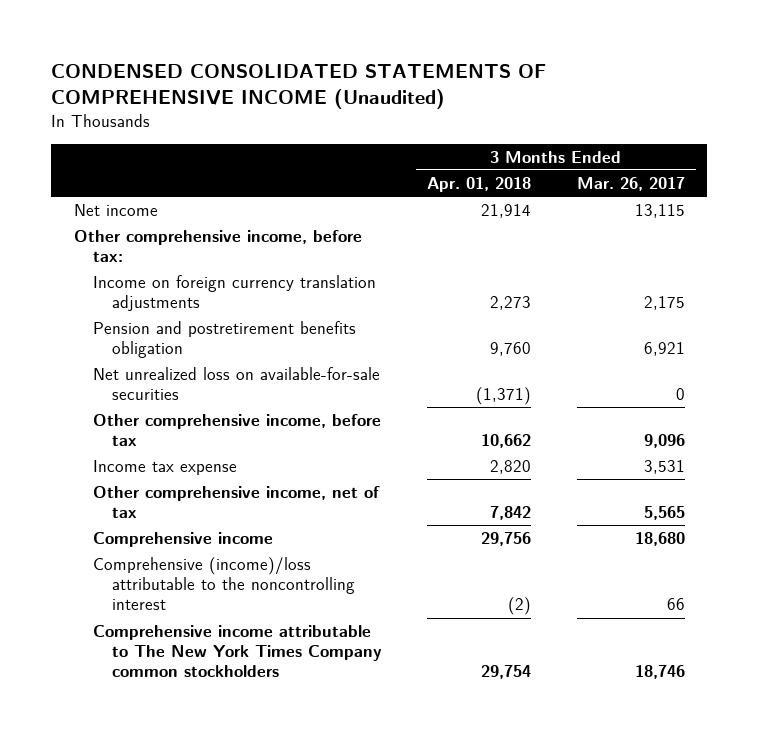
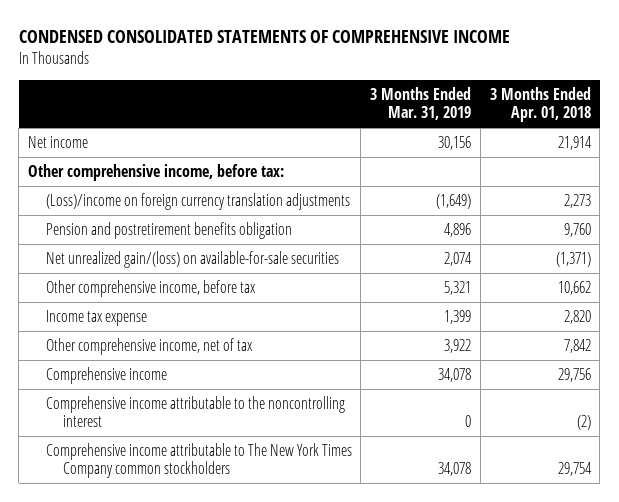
[51,63,547,109] CONDENSED CONSOLIDATED STATEMENTS OF COMPREHENSIVE INCOME (Unaudited) -> [18,30,510,44] CONDENSED CONSOLIDATED STATEMENTS OF COMPREHENSIVE INCOME
[576,176,685,191] Mar. 26, 2017 -> none
none -> [370,87,472,121] 3 Months Ended Mar. 31, 2019
[92,274,376,312] Income on foreign currency translation adjustments -> [45,193,350,211] (Loss)/income on foreign currency translation adjustments
[92,366,380,401] Net unrealized loss on available-for-sale securities -> [45,251,339,269] Net unrealized gain/(loss) on available-for-sale securities
[92,556,355,611] Comprehensive (income)/loss attributable to the noncontrolling interest -> [45,396,345,428] Comprehensive income attributable to the noncontrolling interest

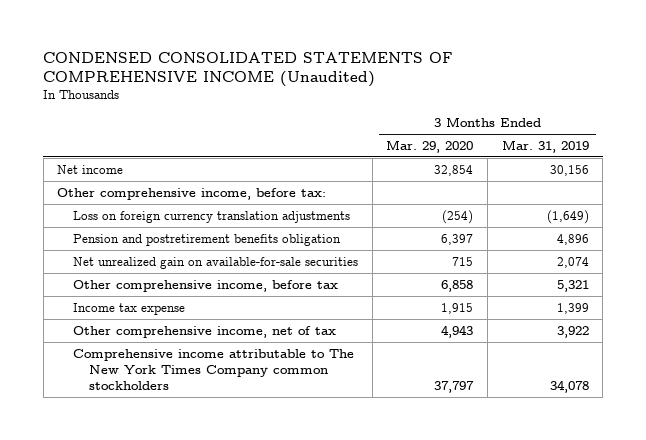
[18,30,510,44] CONDENSED CONSOLIDATED STATEMENTS OF COMPREHENSIVE INCOME -> [43,51,454,87] CONDENSED CONSOLIDATED STATEMENTS OF COMPREHENSIVE INCOME (Unaudited)
[489,87,591,123] 3 Months Ended Apr. 01, 2018 -> none
none -> [386,139,474,153] Mar. 29, 2020
[45,193,350,211] (Loss)/income on foreign currency translation adjustments -> [73,210,351,223] Loss on foreign currency translation adjustments
[45,251,339,269] Net unrealized gain/(loss) on available-for-sale securities -> [73,256,359,269] Net unrealized gain on available-for-sale securities
[45,367,167,385] Comprehensive income -> none
[45,396,345,428] Comprehensive income attributable to the noncontrolling interest -> none

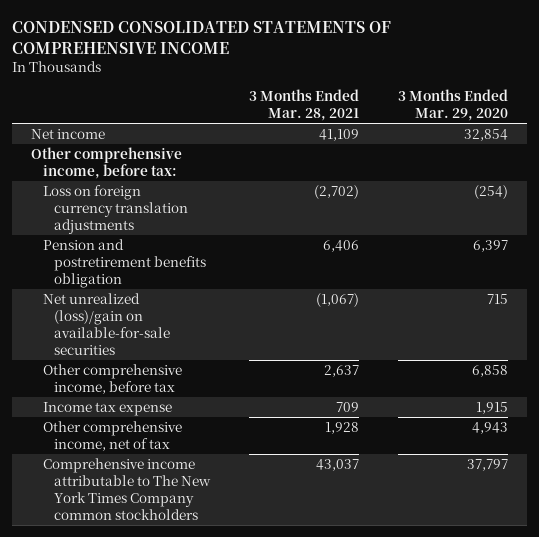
[43,51,454,87] CONDENSED CONSOLIDATED STATEMENTS OF COMPREHENSIVE INCOME (Unaudited) -> [11,21,391,55] CONDENSED CONSOLIDATED STATEMENTS OF COMPREHENSIVE INCOME
[501,139,589,153] Mar. 31, 2019 -> none
none -> [249,89,360,121] 3 Months Ended Mar. 28, 2021
[73,256,359,269] Net unrealized gain on available-for-sale securities -> [42,293,171,355] Net unrealized (loss)/gain on available-for-sale securities

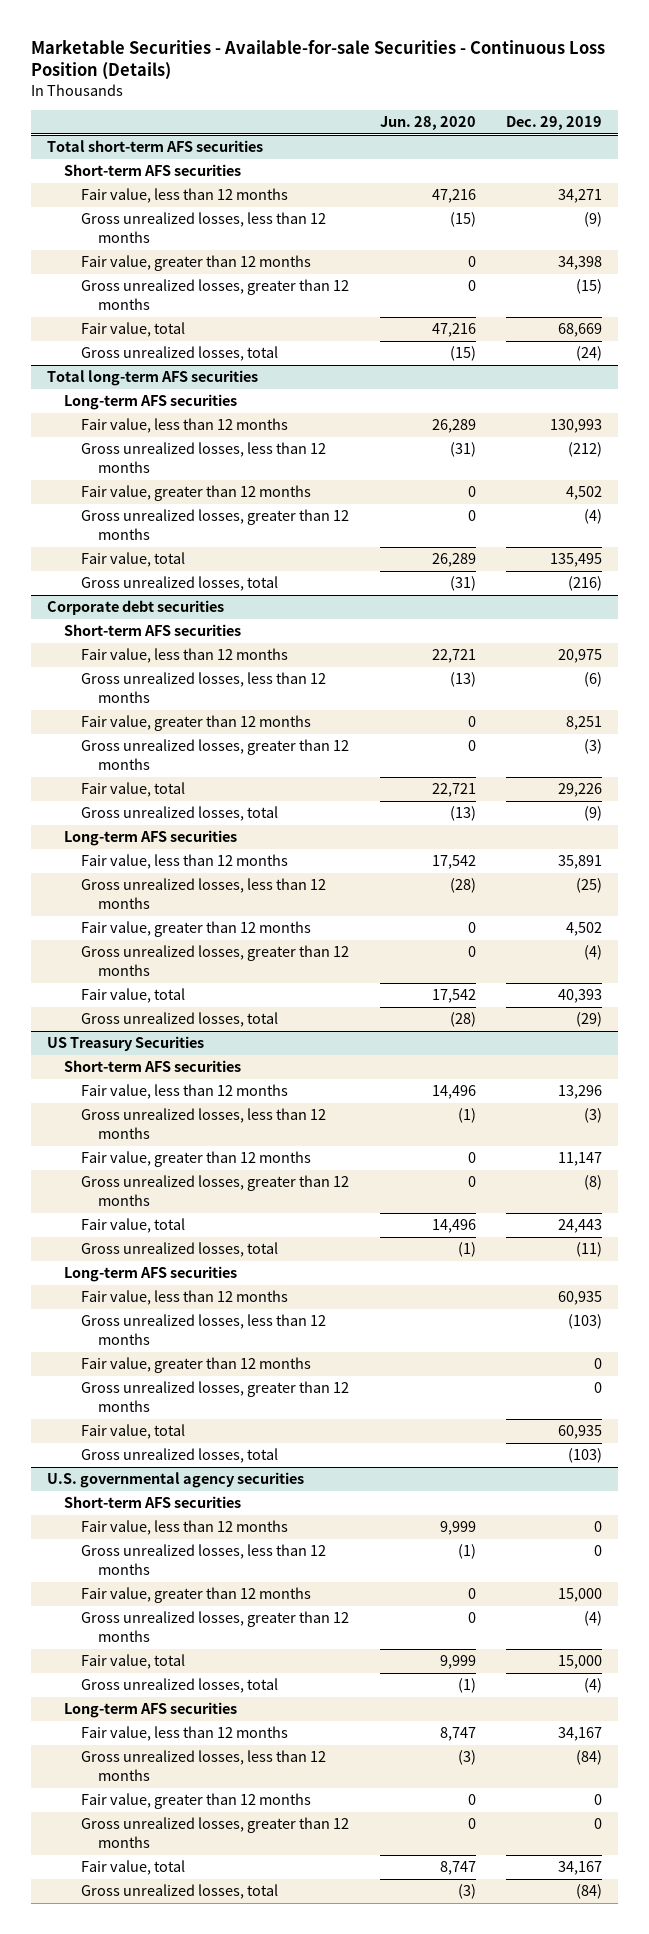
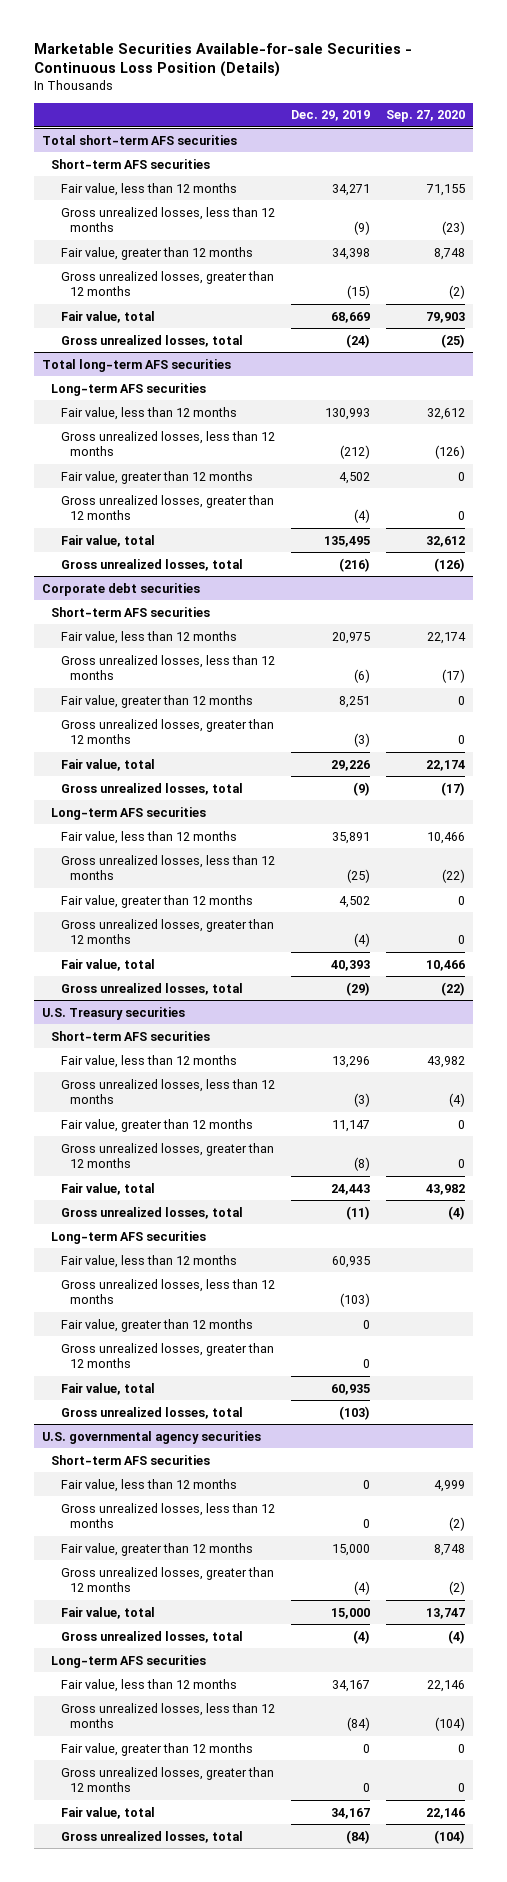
[31,39,606,81] Marketable Securities - Available-for-sale Securities - Continuous Loss Position (Details) -> [34,42,413,78] Marketable Securities Available-for-sale Securities - Continuous Loss Position (Details)
[379,116,476,131] Jun. 28, 2020 -> none
none -> [385,110,465,123] Sep. 27, 2020
[46,1036,204,1052] US Treasury Securities -> [42,1006,186,1020] U.S. Treasury securities

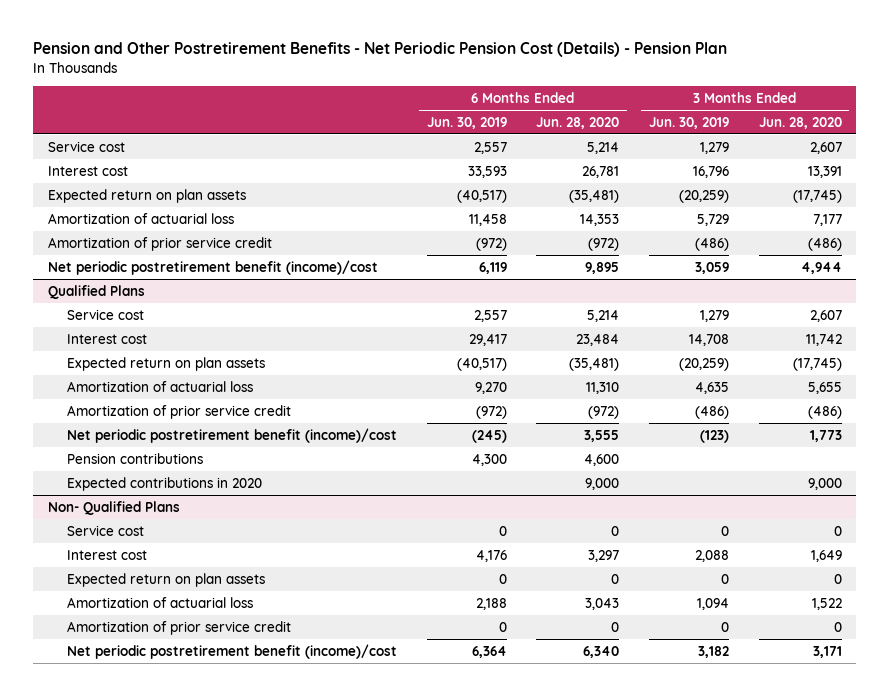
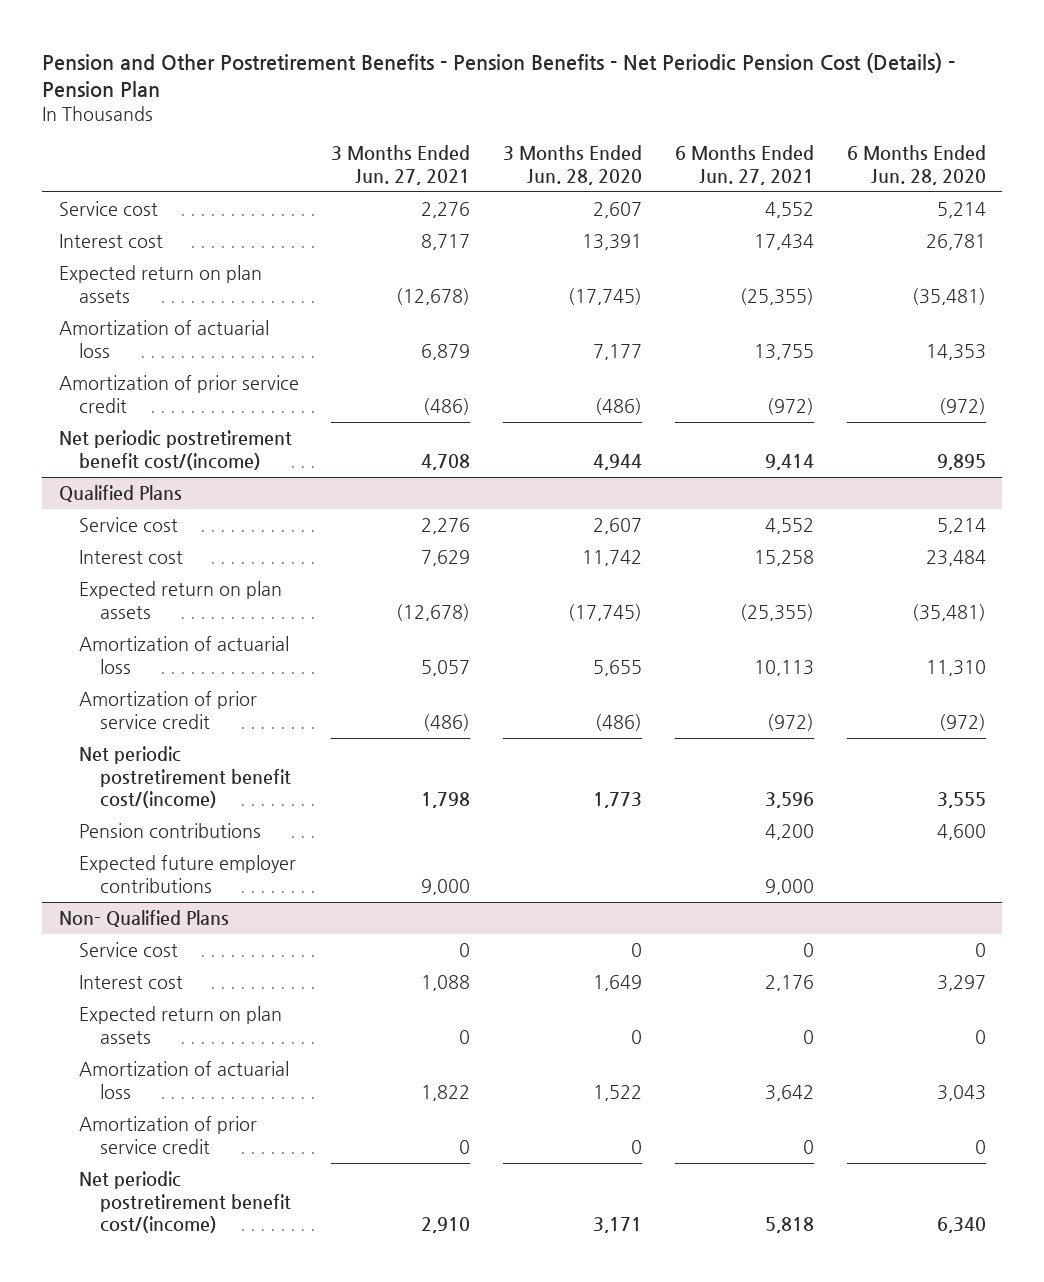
[33,42,728,58] Pension and Other Postretirement Benefits - Net Periodic Pension Cost (Details) - Pension Plan -> [42,53,956,98] Pension and Other Postretirement Benefits - Pension Benefits - Net Periodic Pension Cost (Details) - Pension Plan
[426,116,507,129] Jun. 30, 2019 -> none
[648,116,729,129] Jun. 30, 2019 -> none
none -> [331,145,471,185] 3 Months Ended Jun. 27, 2021
none -> [674,145,814,185] 6 Months Ended Jun. 27, 2021
[48,259,379,275] Net periodic postretirement benefit (income)/cost -> [58,430,292,470] Net periodic postretirement benefit cost/(income)
[66,427,397,443] Net periodic postretirement benefit (income)/cost -> [79,746,291,808] Net periodic postretirement benefit cost/(income)
[66,476,262,491] Expected contributions in 2020 -> none
none -> [79,855,297,893] Expected future employer contributions
[66,643,397,659] Net periodic postretirement benefit (income)/cost -> [79,1171,291,1233] Net periodic postretirement benefit cost/(income)

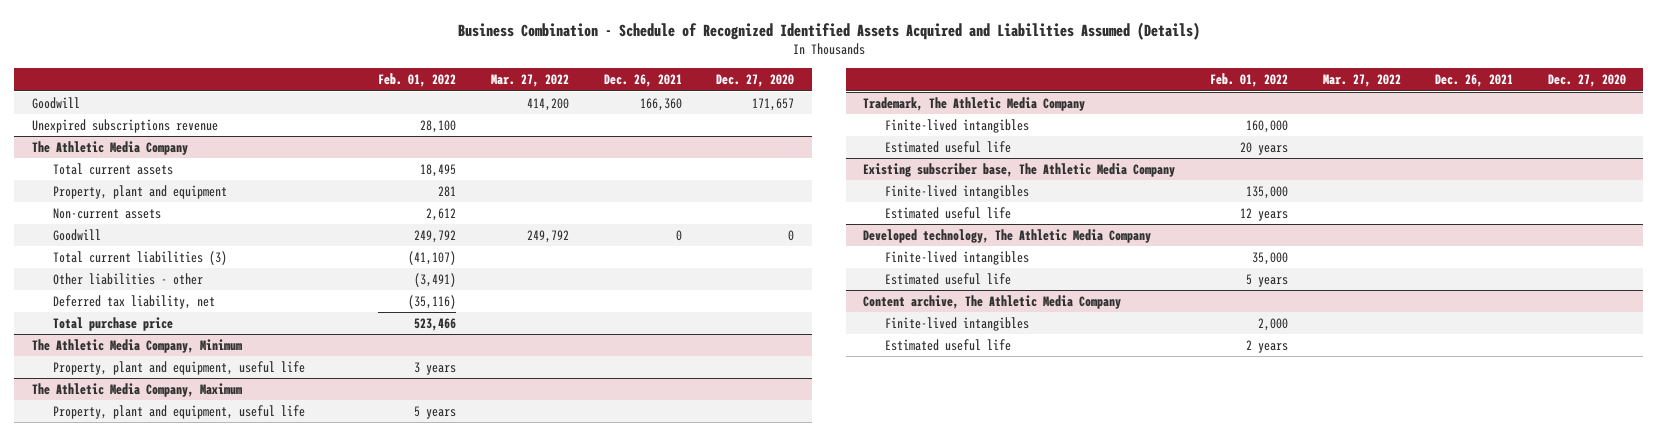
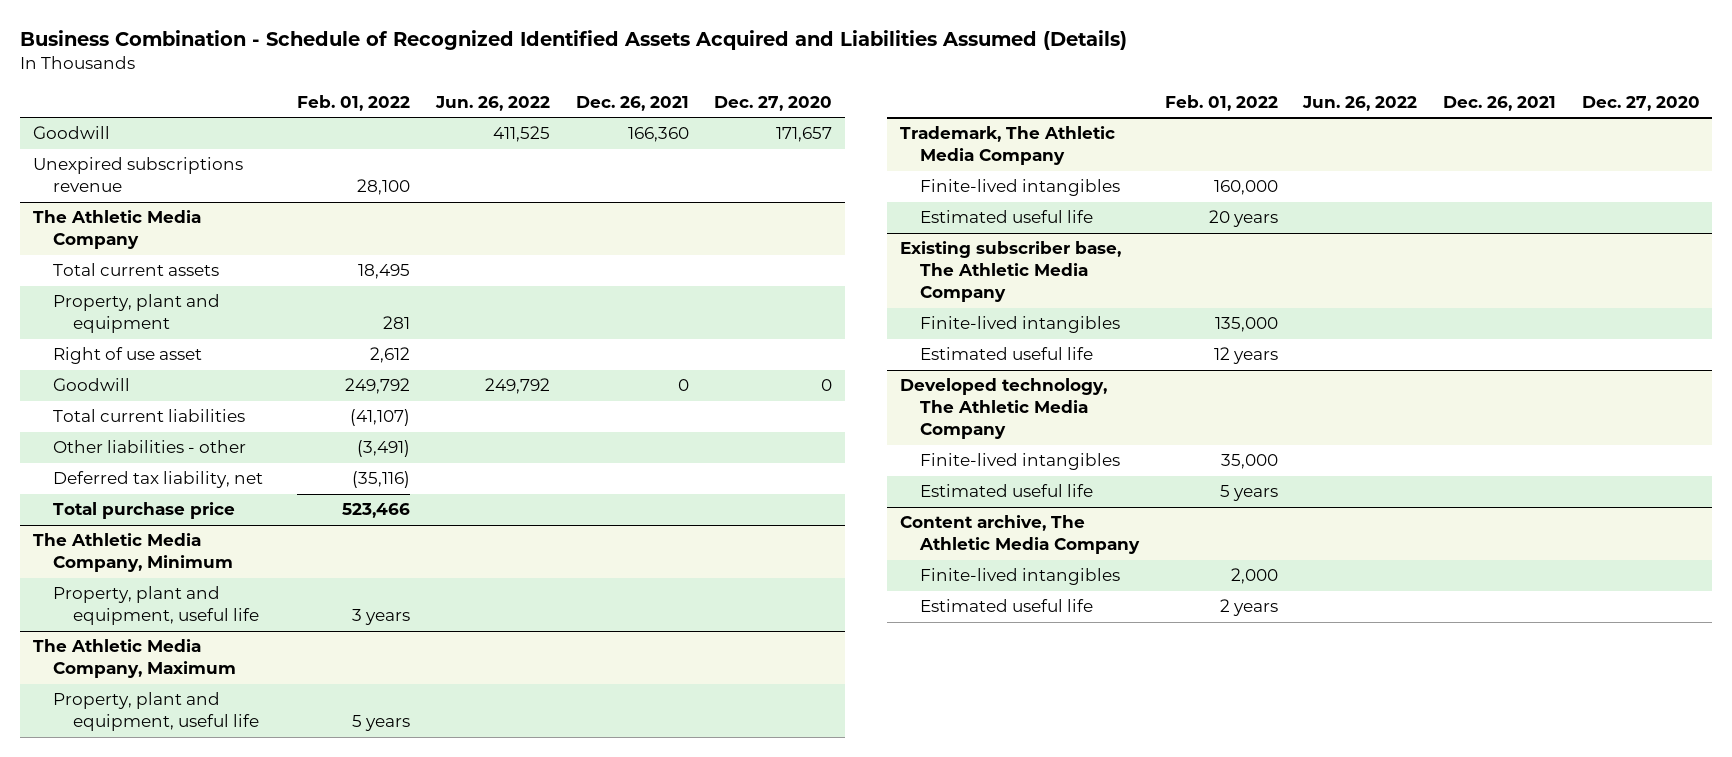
[491,74,570,88] Mar. 27, 2022 -> none
none -> [434,95,550,111] Jun. 26, 2022
[53,208,162,220] Non-current assets -> [52,347,202,365] Right of use asset
[53,251,228,266] Total current liabilities (3) -> [52,409,245,423] Total current liabilities

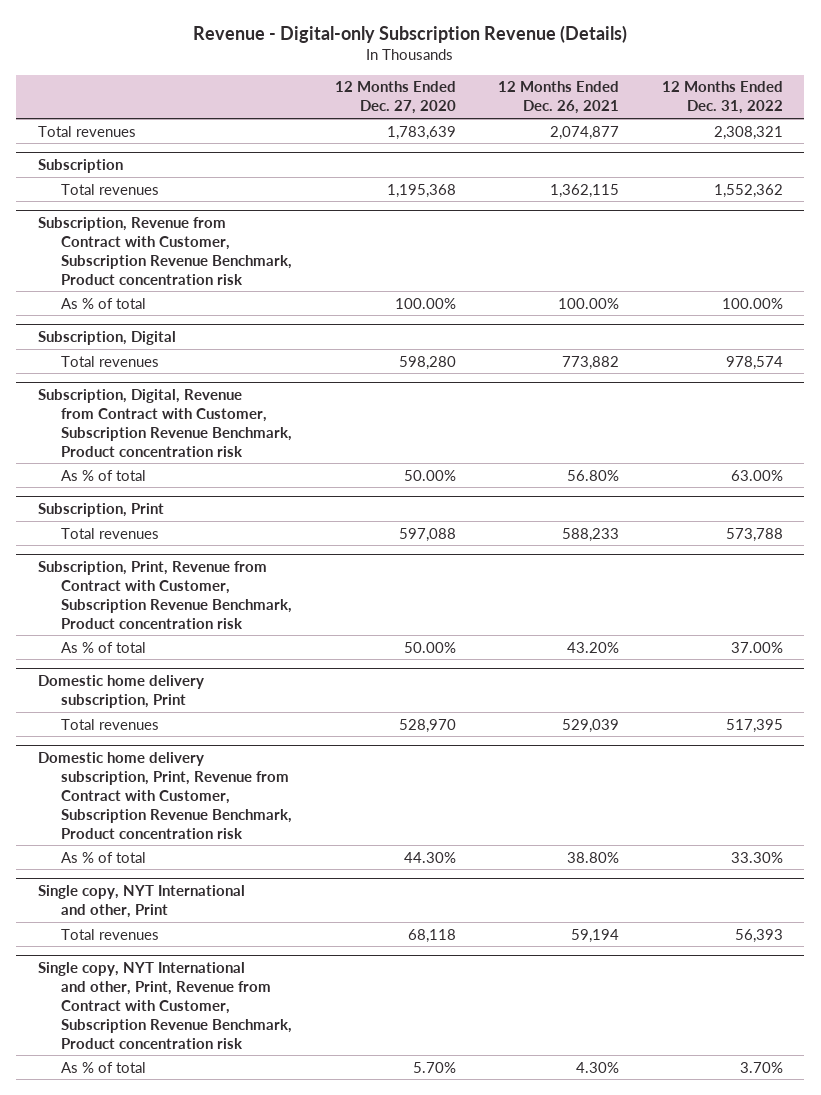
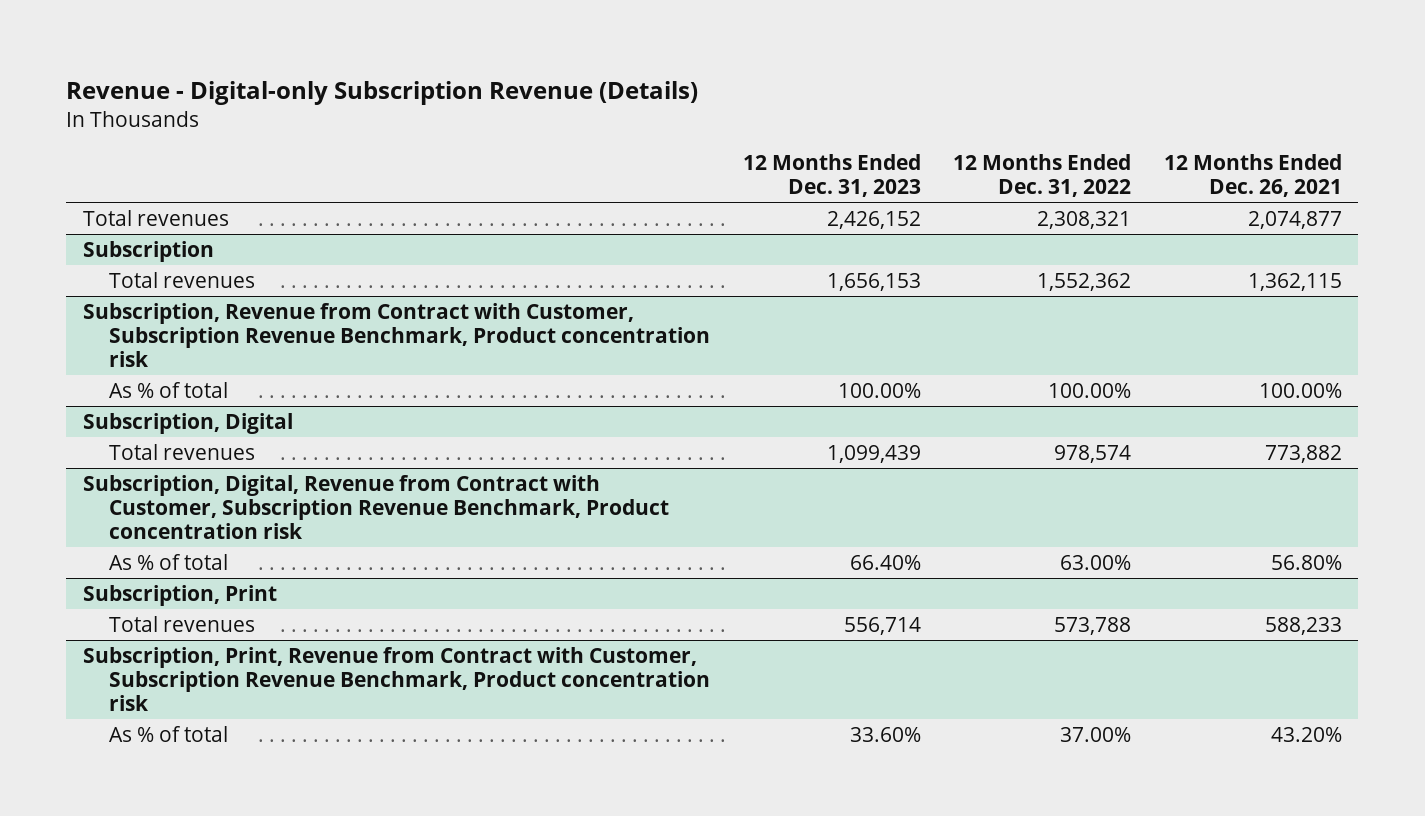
[334,81,456,115] 12 Months Ended Dec. 27, 2020 -> none
none -> [742,154,921,198] 12 Months Ended Dec. 31, 2023
[37,674,204,708] Domestic home delivery subscription, Print -> none
[61,718,160,730] Total revenues -> none
[37,751,293,839] Domestic home delivery subscription, Print, Revenue from Contract with Customer, Subscription Revenue Benchmark, Product concentration risk -> none
[61,851,147,863] As % of total -> none
[37,884,245,918] Single copy, NYT International and other, Print -> none
[61,928,160,940] Total revenues -> none
[37,961,293,1049] Single copy, NYT International and other, Print, Revenue from Contract with Customer, Subscription Revenue Benchmark, Product concentration risk -> none
[61,1061,147,1073] As % of total -> none

